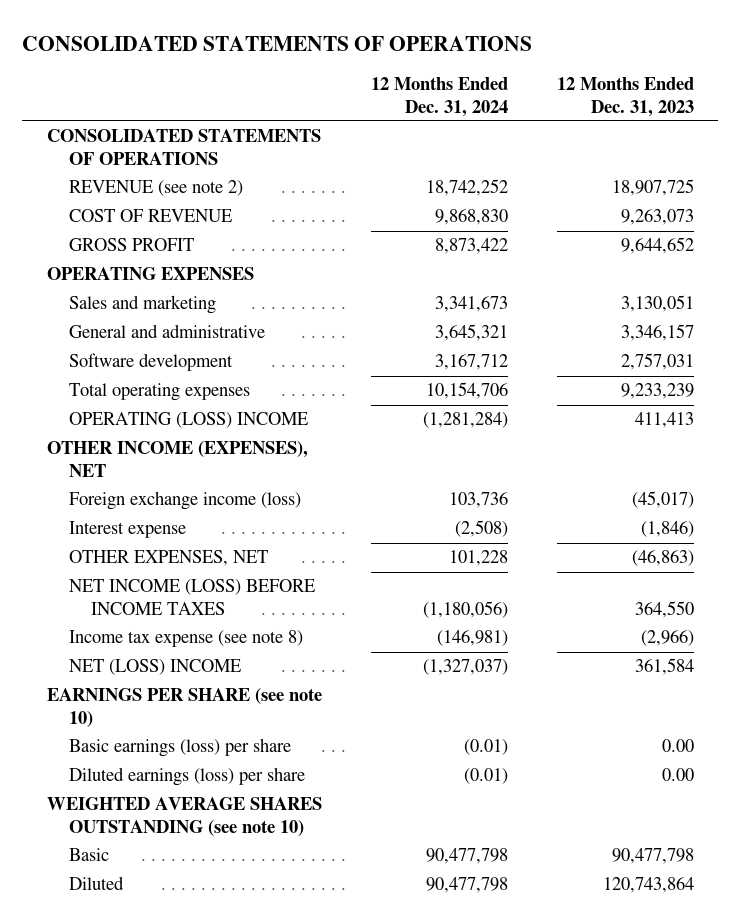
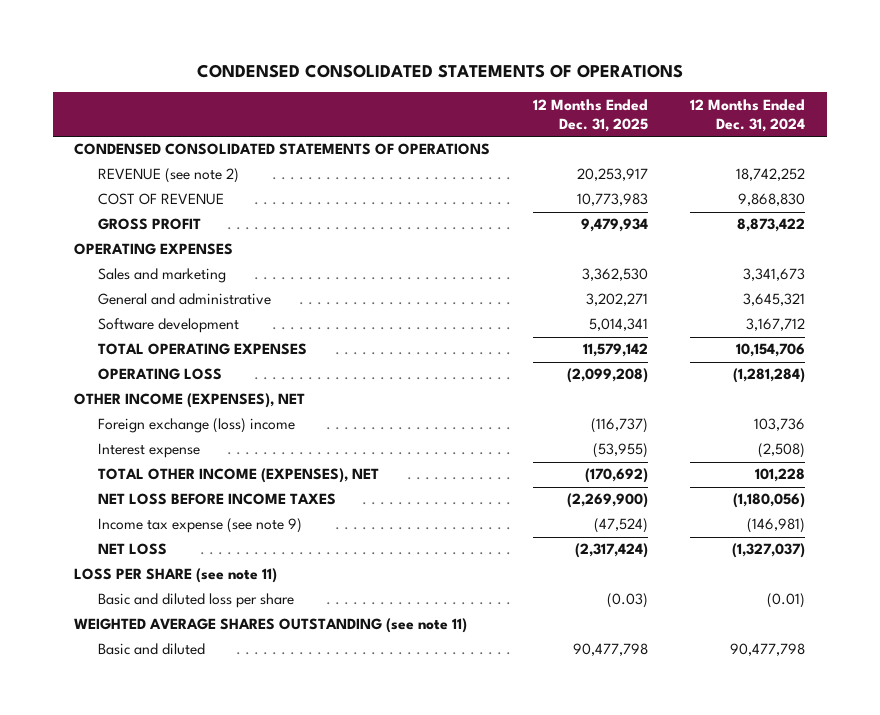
[22,36,533,52] CONSOLIDATED STATEMENTS OF OPERATIONS -> [196,63,683,78] CONDENSED CONSOLIDATED STATEMENTS OF OPERATIONS
[556,76,694,117] 12 Months Ended Dec. 31, 2023 -> none
none -> [532,98,648,133] 12 Months Ended Dec. 31, 2025
[46,129,321,166] CONSOLIDATED STATEMENTS OF OPERATIONS -> [74,143,491,156] CONDENSED CONSOLIDATED STATEMENTS OF OPERATIONS
[68,383,250,402] Total operating expenses -> [98,343,308,356] TOTAL OPERATING EXPENSES
[68,412,309,429] OPERATING (LOSS) INCOME -> [98,368,223,381] OPERATING LOSS
[68,491,301,511] Foreign exchange income (loss) -> [98,418,296,434] Foreign exchange (loss) income
[68,738,291,758] Basic earnings (loss) per share -> none
[68,848,109,862] Basic -> none
[68,550,268,567] OTHER EXPENSES, NET -> [98,468,380,484] TOTAL OTHER INCOME (EXPENSES), NET
[68,579,316,616] NET INCOME (LOSS) BEFORE INCOME TAXES -> [98,493,337,506] NET LOSS BEFORE INCOME TAXES
[68,630,303,648] Income tax expense (see note 8) -> [98,518,303,534] Income tax expense (see note 9)
[68,659,242,676] NET (LOSS) INCOME -> [98,543,168,556] NET LOSS
[46,688,322,728] EARNINGS PER SHARE (see note 10) -> [74,568,278,584] LOSS PER SHARE (see note 11)
[68,767,305,787] Diluted earnings (loss) per share -> [98,593,295,609] Basic and diluted loss per share
[46,797,322,837] WEIGHTED AVERAGE SHARES OUTSTANDING (see note 10) -> [74,618,468,634] WEIGHTED AVERAGE SHARES OUTSTANDING (see note 11)
[68,876,124,891] Diluted -> [98,643,206,656] Basic and diluted

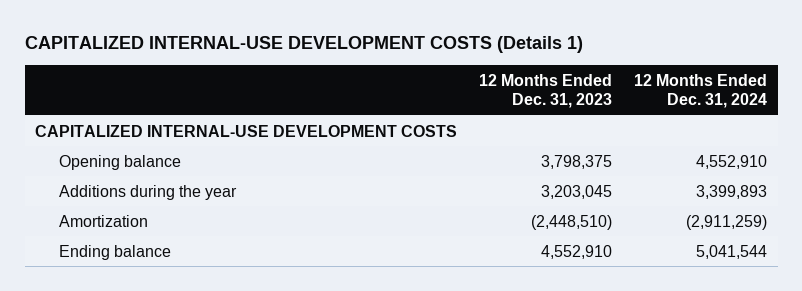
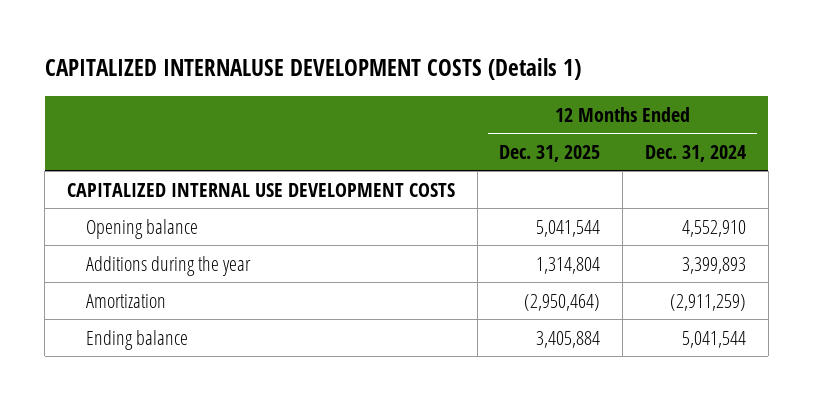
[24,36,583,54] CAPITALIZED INTERNAL-USE DEVELOPMENT COSTS (Details 1) -> [44,57,581,80] CAPITALIZED INTERNALUSE DEVELOPMENT COSTS (Details 1)
[479,73,613,109] 12 Months Ended Dec. 31, 2023 -> none
none -> [499,144,601,162] Dec. 31, 2025
[35,124,458,137] CAPITALIZED INTERNAL-USE DEVELOPMENT COSTS -> [66,182,455,197] CAPITALIZED INTERNAL USE DEVELOPMENT COSTS

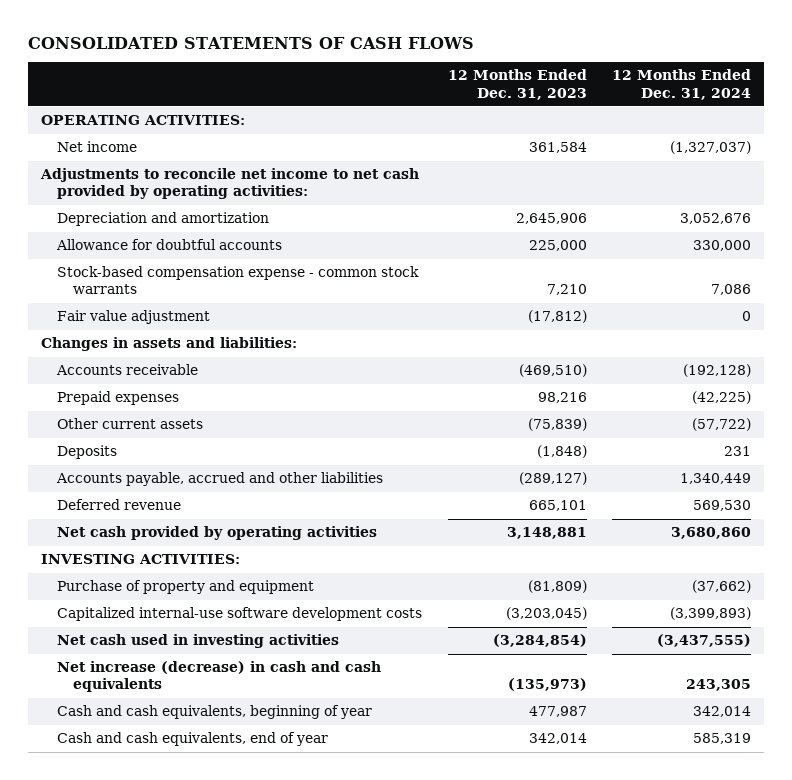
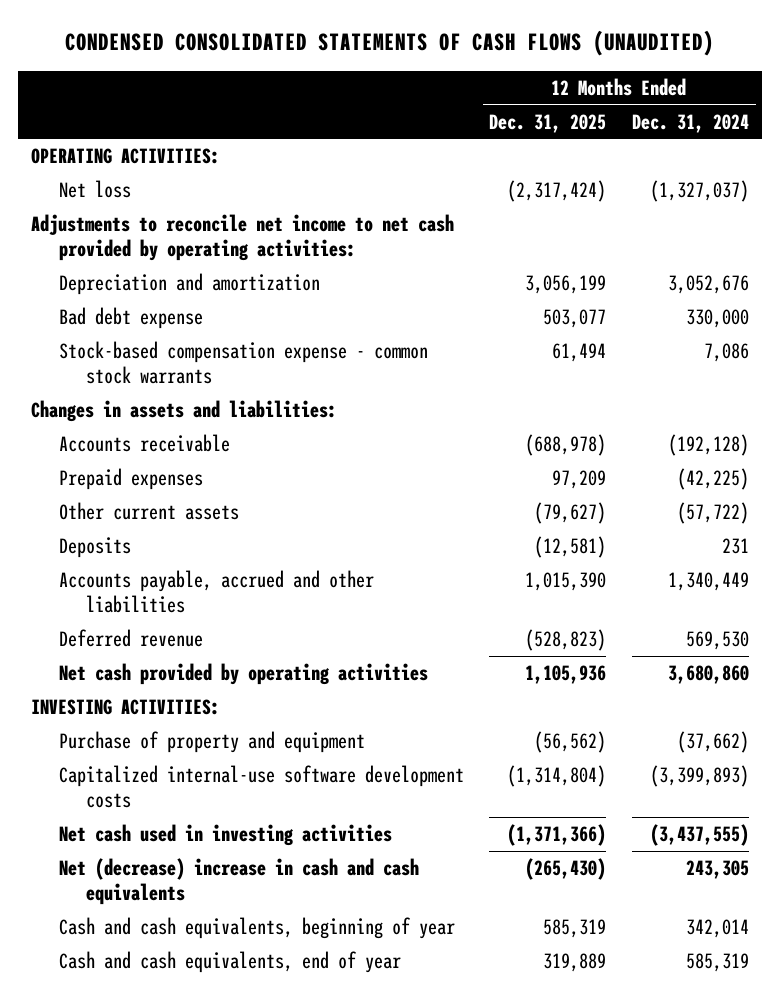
[28,36,475,49] CONSOLIDATED STATEMENTS OF CASH FLOWS -> [65,30,715,57] CONDENSED CONSOLIDATED STATEMENTS OF CASH FLOWS (UNAUDITED)
[447,69,587,100] 12 Months Ended Dec. 31, 2023 -> none
none -> [489,113,607,133] Dec. 31, 2025
[57,141,138,153] Net income -> [58,180,131,199] Net loss
[56,239,283,251] Allowance for doubtful accounts -> none
none -> [58,307,203,330] Bad debt expense
[57,310,211,325] Fair value adjustment -> none
[57,661,382,693] Net increase (decrease) in cash and cash equivalents -> [58,858,419,906] Net (decrease) increase in cash and cash equivalents

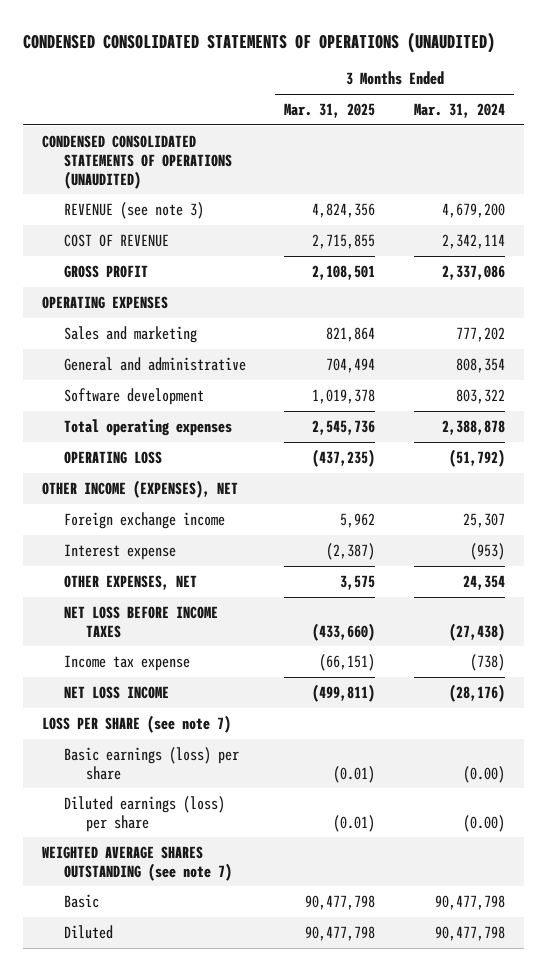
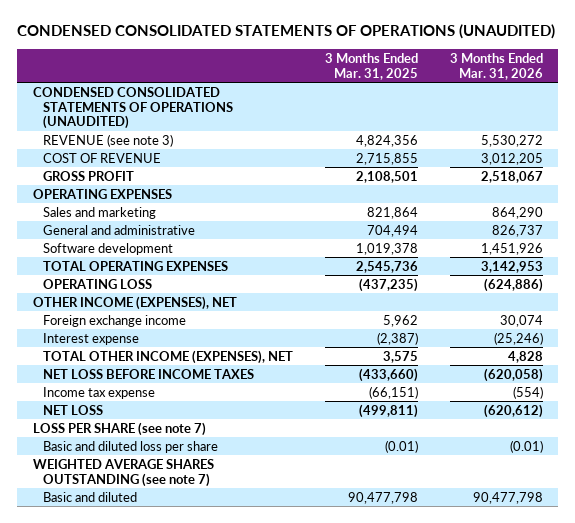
[413,102,505,118] Mar. 31, 2024 -> none
none -> [449,52,543,80] 3 Months Ended Mar. 31, 2026
[64,418,233,436] Total operating expenses -> [43,260,229,271] TOTAL OPERATING EXPENSES
[64,574,198,590] OTHER EXPENSES, NET -> [43,349,294,364] TOTAL OTHER INCOME (EXPENSES), NET
[64,685,170,699] NET LOSS INCOME -> [43,404,104,415] NET LOSS
[64,746,240,780] Basic earnings (loss) per share -> none
[64,795,226,832] Diluted earnings (loss) per share -> [43,440,219,453] Basic and diluted loss per share
[64,893,100,908] Basic -> none
[64,924,114,939] Diluted -> [43,491,138,502] Basic and diluted

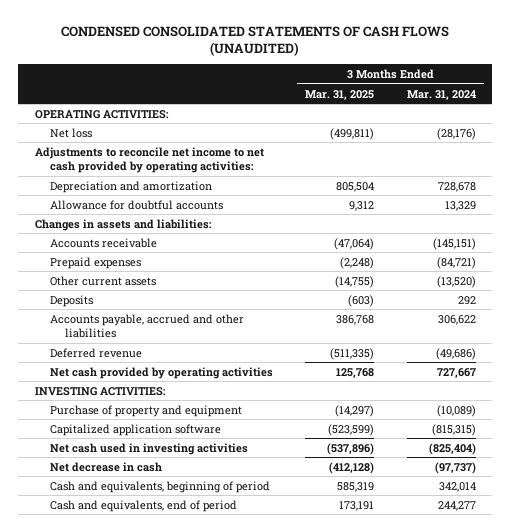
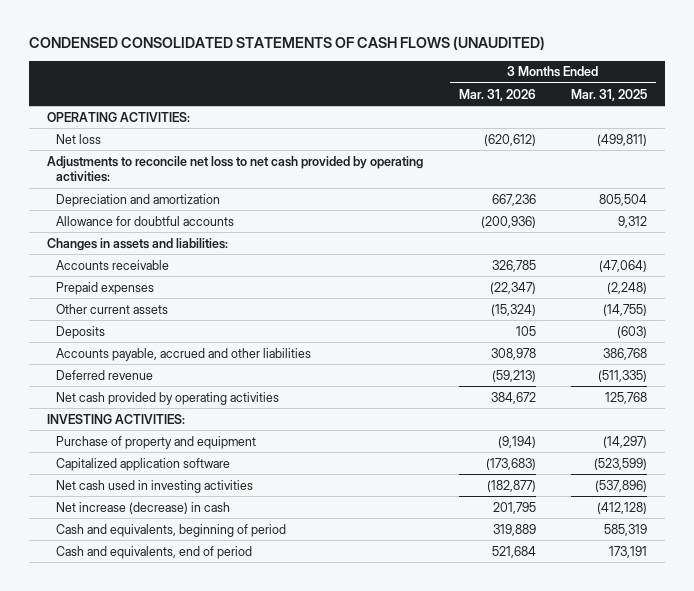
[406,89,476,100] Mar. 31, 2024 -> none
none -> [458,88,536,101] Mar. 31, 2026
[34,146,264,174] Adjustments to reconcile net income to net cash provided by operating activities: -> [46,155,423,183] Adjustments to reconcile net loss to net cash provided by operating activities:
[49,461,162,472] Net decrease in cash -> [55,501,230,514] Net increase (decrease) in cash

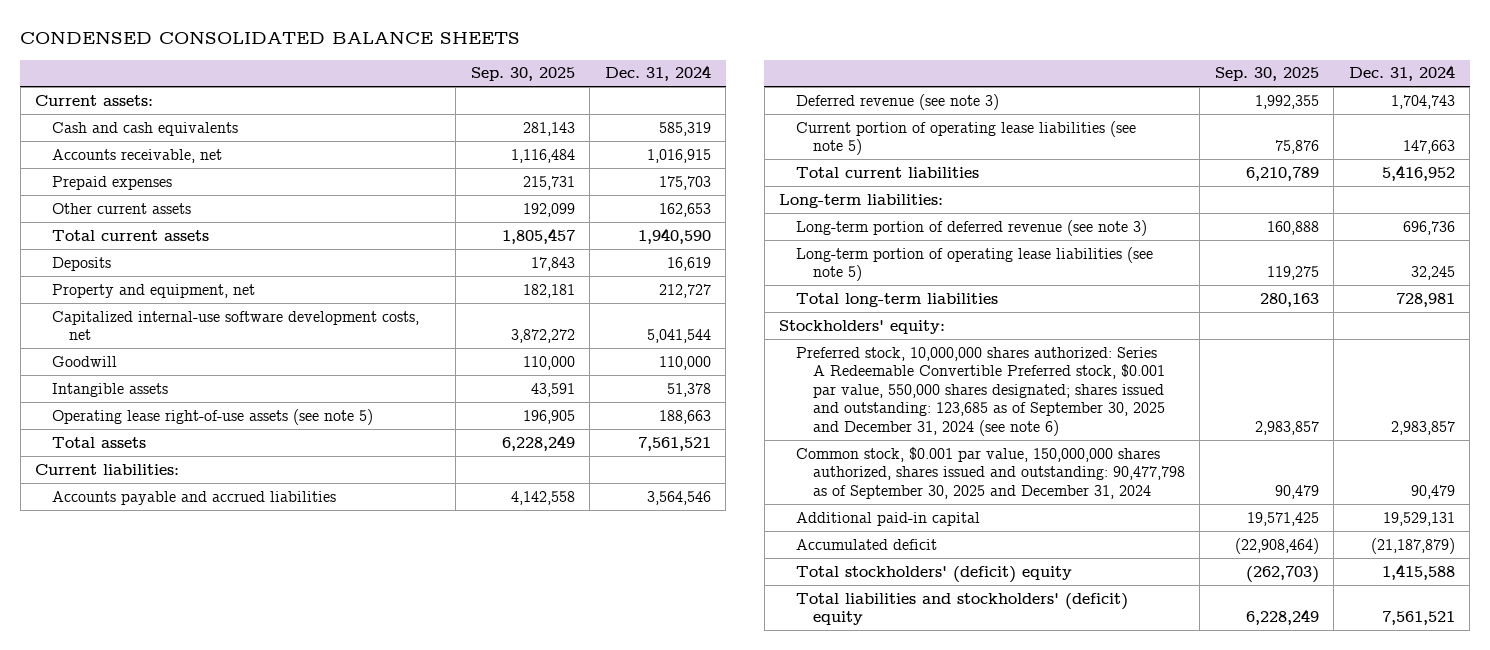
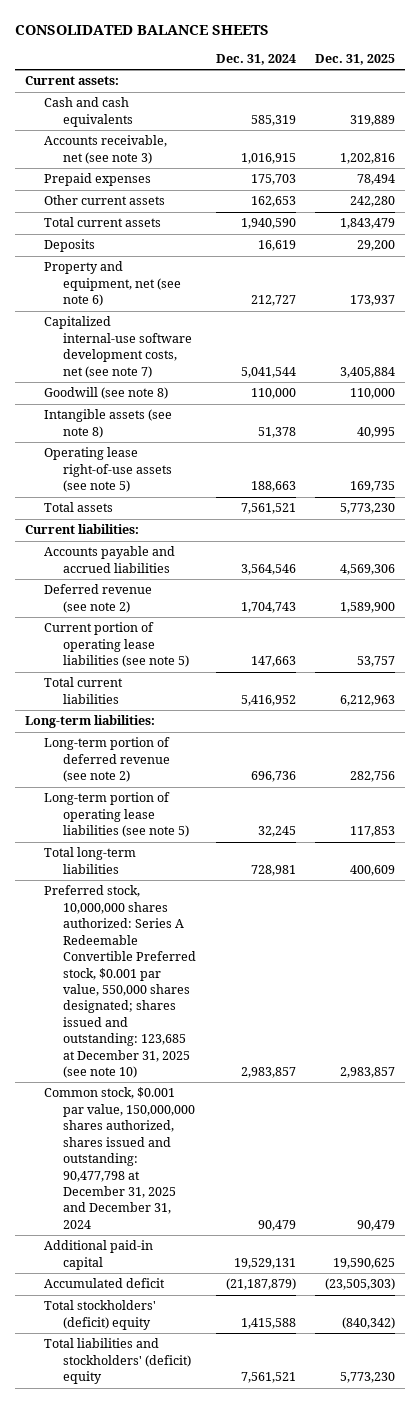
[20,31,521,45] CONDENSED CONSOLIDATED BALANCE SHEETS -> [15,24,270,35] CONSOLIDATED BALANCE SHEETS
[470,67,575,82] Sep. 30, 2025 -> none
none -> [314,54,395,66] Dec. 31, 2025
[52,148,223,163] Accounts receivable, net -> [44,135,168,164] Accounts receivable, net (see note 3)
[52,283,256,298] Property and equipment, net -> [44,261,182,307] Property and equipment, net (see note 6)
[52,310,420,341] Capitalized internal-use software development costs, net -> [44,316,193,378] Capitalized internal-use software development costs, net (see note 7)
[52,355,118,367] Goodwill -> [44,387,169,400] Goodwill (see note 8)
[52,382,169,397] Intangible assets -> [44,409,173,438] Intangible assets (see note 8)
[795,93,999,110] Deferred revenue (see note 3) -> [44,584,153,613] Deferred revenue (see note 2)
[795,219,1147,236] Long-term portion of deferred revenue (see note 3) -> [44,737,171,783] Long-term portion of deferred revenue (see note 2)
[779,319,946,334] Stockholders' equity: -> none
[795,346,1165,436] Preferred stock, 10,000,000 shares authorized: Series A Redeemable Convertible Preferred stock, $0.001 par value, 550,000 shares designated; shares issued and outstanding: 123,685 as of September 30, 2025 and December 31, 2024 (see note 6) -> [44,885,197,1079] Preferred stock, 10,000,000 shares authorized: Series A Redeemable Convertible Preferred stock, $0.001 par value, 550,000 shares designated; shares issued and outstanding: 123,685 at December 31, 2025 (see note 10)
[795,446,1185,499] Common stock, $0.001 par value, 150,000,000 shares authorized, shares issued and outstanding: 90,477,798 as of September 30, 2025 and December 31, 2024 -> [44,1087,196,1229] Common stock, $0.001 par value, 150,000,000 shares authorized, shares issued and outstanding: 90,477,798 at December 31, 2025 and December 31, 2024

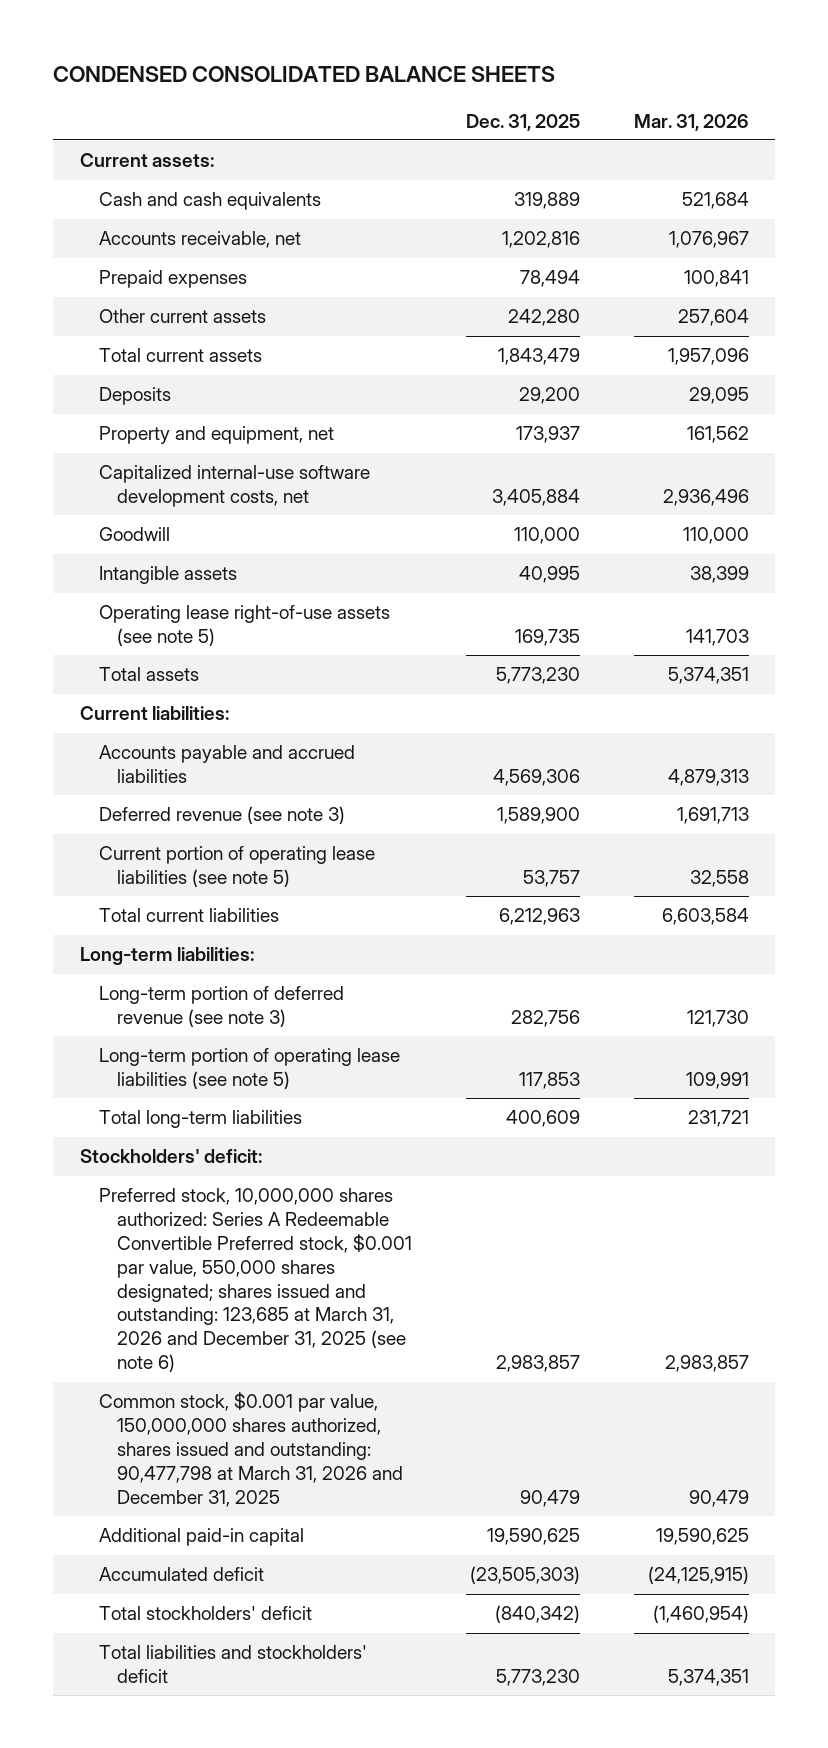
[15,24,270,35] CONSOLIDATED BALANCE SHEETS -> [52,66,555,83] CONDENSED CONSOLIDATED BALANCE SHEETS
[215,54,296,66] Dec. 31, 2024 -> none
none -> [633,113,749,131] Mar. 31, 2026
[44,135,168,164] Accounts receivable, net (see note 3) -> [98,231,301,249] Accounts receivable, net
[44,261,182,307] Property and equipment, net (see note 6) -> [98,426,334,445] Property and equipment, net
[44,316,193,378] Capitalized internal-use software development costs, net (see note 7) -> [98,465,370,508] Capitalized internal-use software development costs, net
[44,387,169,400] Goodwill (see note 8) -> [98,527,170,542] Goodwill
[44,409,173,438] Intangible assets (see note 8) -> [98,566,237,585] Intangible assets
[44,584,153,613] Deferred revenue (see note 2) -> [98,806,345,825] Deferred revenue (see note 3)
[44,737,171,783] Long-term portion of deferred revenue (see note 2) -> [98,986,344,1028] Long-term portion of deferred revenue (see note 3)
none -> [79,1149,262,1164] Stockholders' deficit:
[44,885,197,1079] Preferred stock, 10,000,000 shares authorized: Series A Redeemable Convertible Preferred stock, $0.001 par value, 550,000 shares designated; shares issued and outstanding: 123,685 at December 31, 2025 (see note 10) -> [98,1188,413,1373] Preferred stock, 10,000,000 shares authorized: Series A Redeemable Convertible Preferred stock, $0.001 par value, 550,000 shares designated; shares issued and outstanding: 123,685 at March 31, 2026 and December 31, 2025 (see note 6)
[44,1087,196,1229] Common stock, $0.001 par value, 150,000,000 shares authorized, shares issued and outstanding: 90,477,798 at December 31, 2025 and December 31, 2024 -> [98,1392,404,1507] Common stock, $0.001 par value, 150,000,000 shares authorized, shares issued and outstanding: 90,477,798 at March 31, 2026 and December 31, 2025
[44,1300,157,1330] Total stockholders' (deficit) equity -> [98,1606,312,1621] Total stockholders' deficit
[44,1338,192,1385] Total liabilities and stockholders' (deficit) equity -> [98,1645,367,1684] Total liabilities and stockholders' deficit

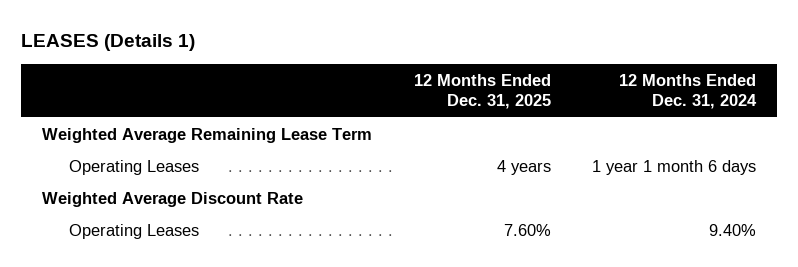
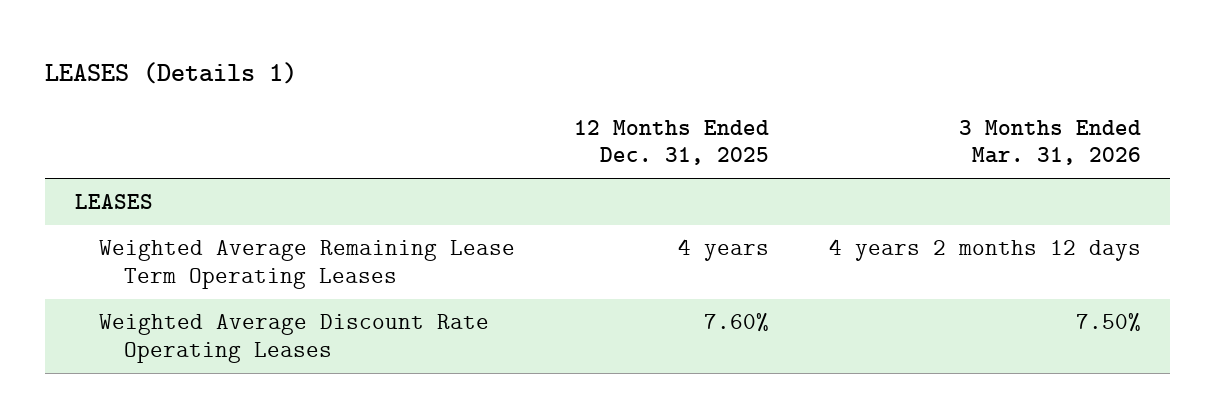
[619,73,758,110] 12 Months Ended Dec. 31, 2024 -> none
none -> [958,119,1141,166] 3 Months Ended Mar. 31, 2026
[42,127,373,143] Weighted Average Remaining Lease Term -> none
[42,191,304,207] Weighted Average Discount Rate -> none
none -> [74,194,153,210] LEASES
[68,159,199,175] Operating Leases -> [99,240,516,289] Weighted Average Remaining Lease Term Operating Leases
[68,223,199,239] Operating Leases -> [99,314,490,363] Weighted Average Discount Rate Operating Leases

